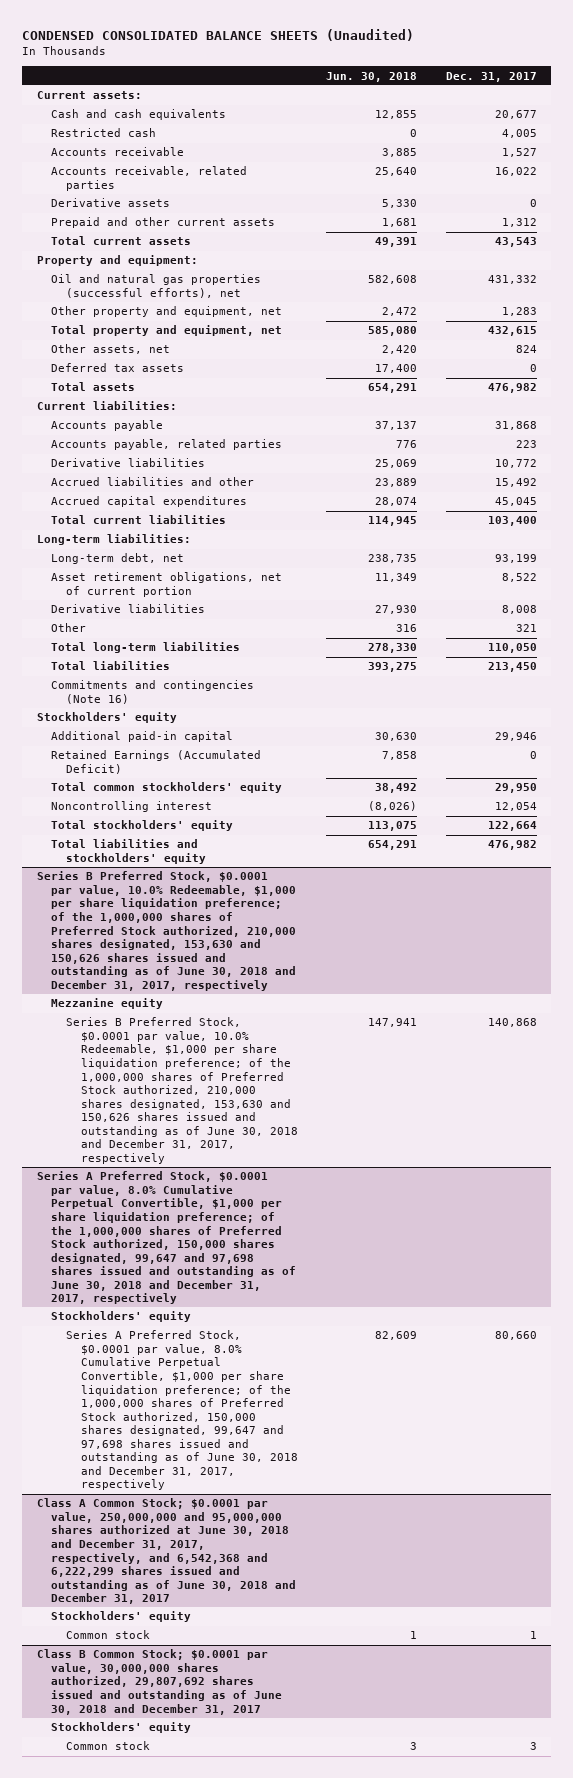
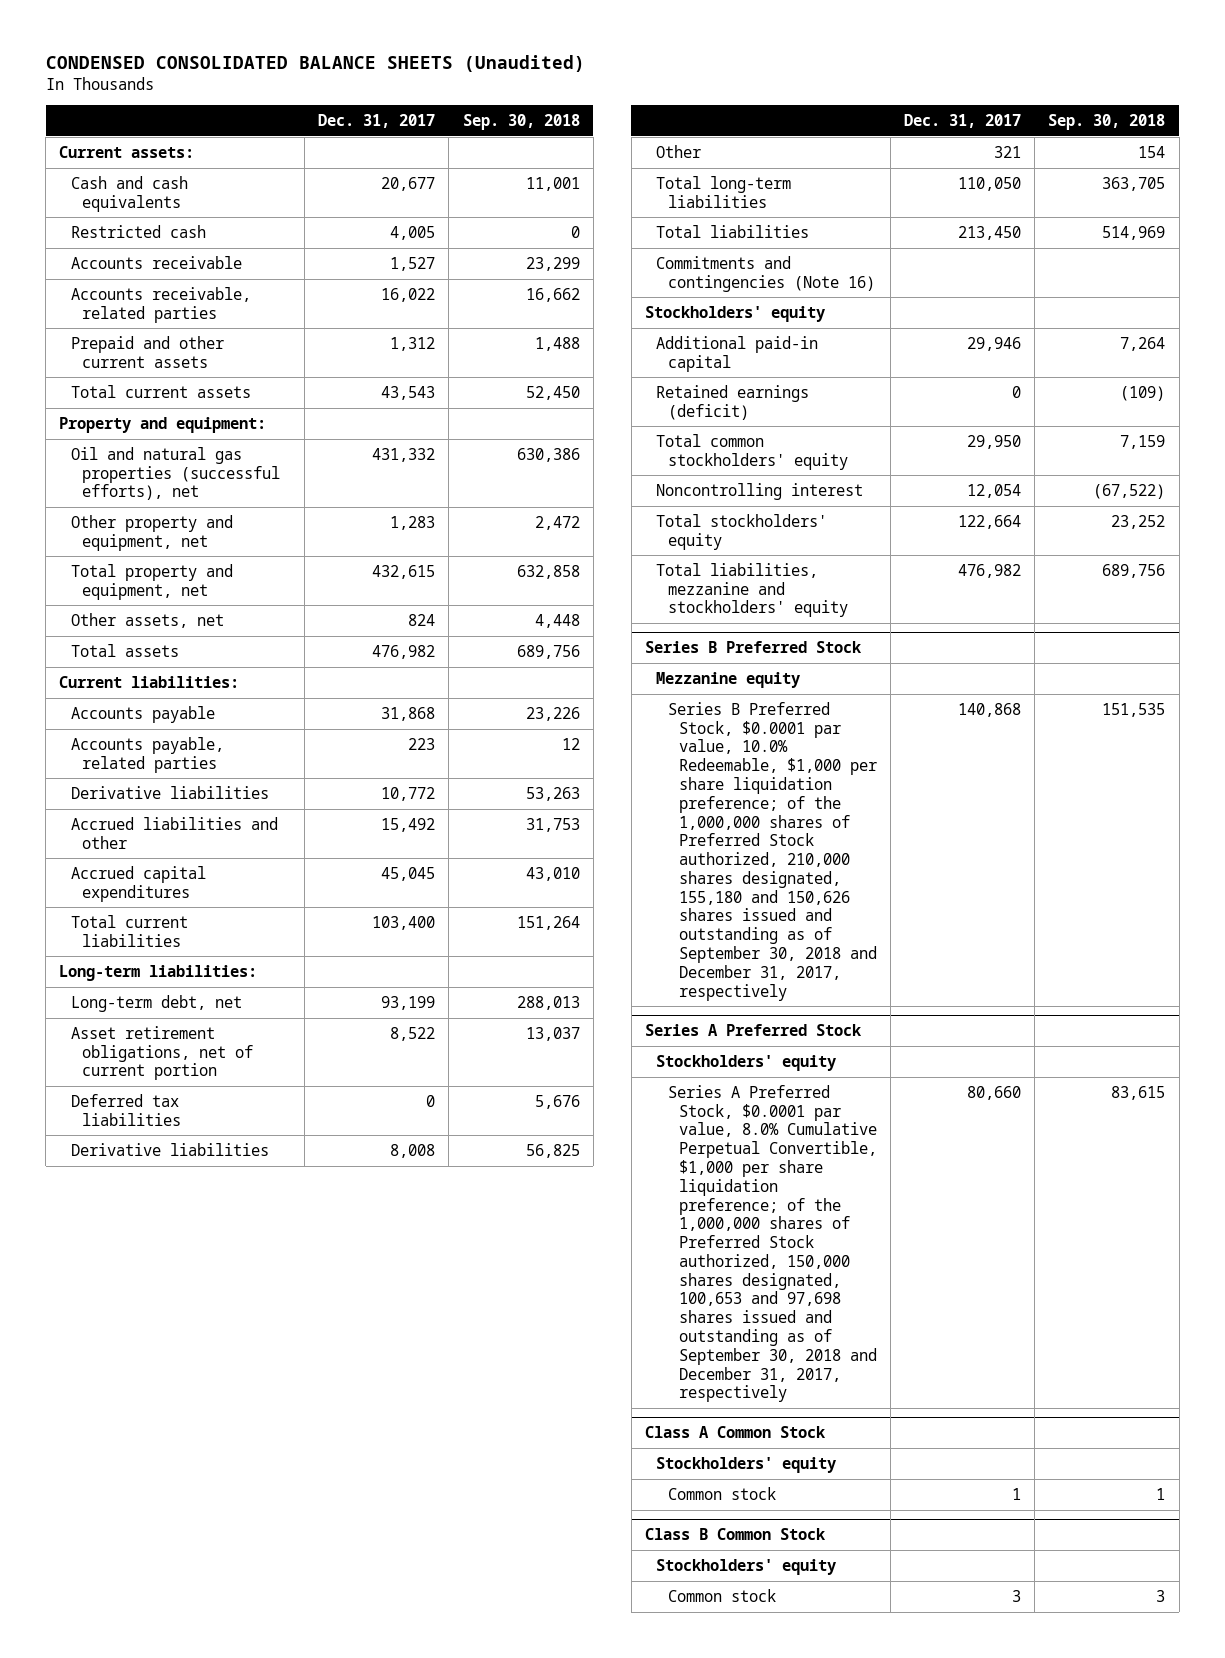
[326,71,418,82] Jun. 30, 2018 -> none
none -> [462,114,580,131] Sep. 30, 2018
[51,198,171,208] Derivative assets -> none
[51,363,185,373] Deferred tax assets -> none
none -> [70,1093,181,1126] Deferred tax liabilities
[51,750,262,774] Retained Earnings (Accumulated Deficit) -> [656,384,810,420] Retained earnings (deficit)
[51,839,207,864] Total liabilities and stockholders' equity -> [656,562,848,618] Total liabilities, mezzanine and stockholders' equity
[36,871,297,991] Series B Preferred Stock, $0.0001 par value, 10.0% Redeemable, $1,000 per share liquidation preference; of the 1,000,000 shares of Preferred Stock authorized, 210,000 shares designated, 153,630 and 150,626 shares issued and outstanding as of June 30, 2018 and December 31, 2017, respectively -> [645,641,863,654] Series B Preferred Stock
[66,1017,298,1164] Series B Preferred Stock, $0.0001 par value, 10.0% Redeemable, $1,000 per share liquidation preference; of the 1,000,000 shares of Preferred Stock authorized, 210,000 shares designated, 153,630 and 150,626 shares issued and outstanding as of June 30, 2018 and December 31, 2017, respectively -> [667,701,878,1001] Series B Preferred Stock, $0.0001 par value, 10.0% Redeemable, $1,000 per share liquidation preference; of the 1,000,000 shares of Preferred Stock authorized, 210,000 shares designated, 155,180 and 150,626 shares issued and outstanding as of September 30, 2018 and December 31, 2017, respectively
[36,1171,297,1305] Series A Preferred Stock, $0.0001 par value, 8.0% Cumulative Perpetual Convertible, $1,000 per share liquidation preference; of the 1,000,000 shares of Preferred Stock authorized, 150,000 shares designated, 99,647 and 97,698 shares issued and outstanding as of June 30, 2018 and December 31, 2017, respectively -> [645,1024,863,1037] Series A Preferred Stock
[66,1330,298,1491] Series A Preferred Stock, $0.0001 par value, 8.0% Cumulative Perpetual Convertible, $1,000 per share liquidation preference; of the 1,000,000 shares of Preferred Stock authorized, 150,000 shares designated, 99,647 and 97,698 shares issued and outstanding as of June 30, 2018 and December 31, 2017, respectively -> [667,1084,878,1403] Series A Preferred Stock, $0.0001 par value, 8.0% Cumulative Perpetual Convertible, $1,000 per share liquidation preference; of the 1,000,000 shares of Preferred Stock authorized, 150,000 shares designated, 100,653 and 97,698 shares issued and outstanding as of September 30, 2018 and December 31, 2017, respectively
[36,1498,297,1605] Class A Common Stock; $0.0001 par value, 250,000,000 and 95,000,000 shares authorized at June 30, 2018 and December 31, 2017, respectively, and 6,542,368 and 6,222,299 shares issued and outstanding as of June 30, 2018 and December 31, 2017 -> [645,1426,827,1439] Class A Common Stock
[36,1649,283,1715] Class B Common Stock; $0.0001 par value, 30,000,000 shares authorized, 29,807,692 shares issued and outstanding as of June 30, 2018 and December 31, 2017 -> [645,1528,827,1541] Class B Common Stock

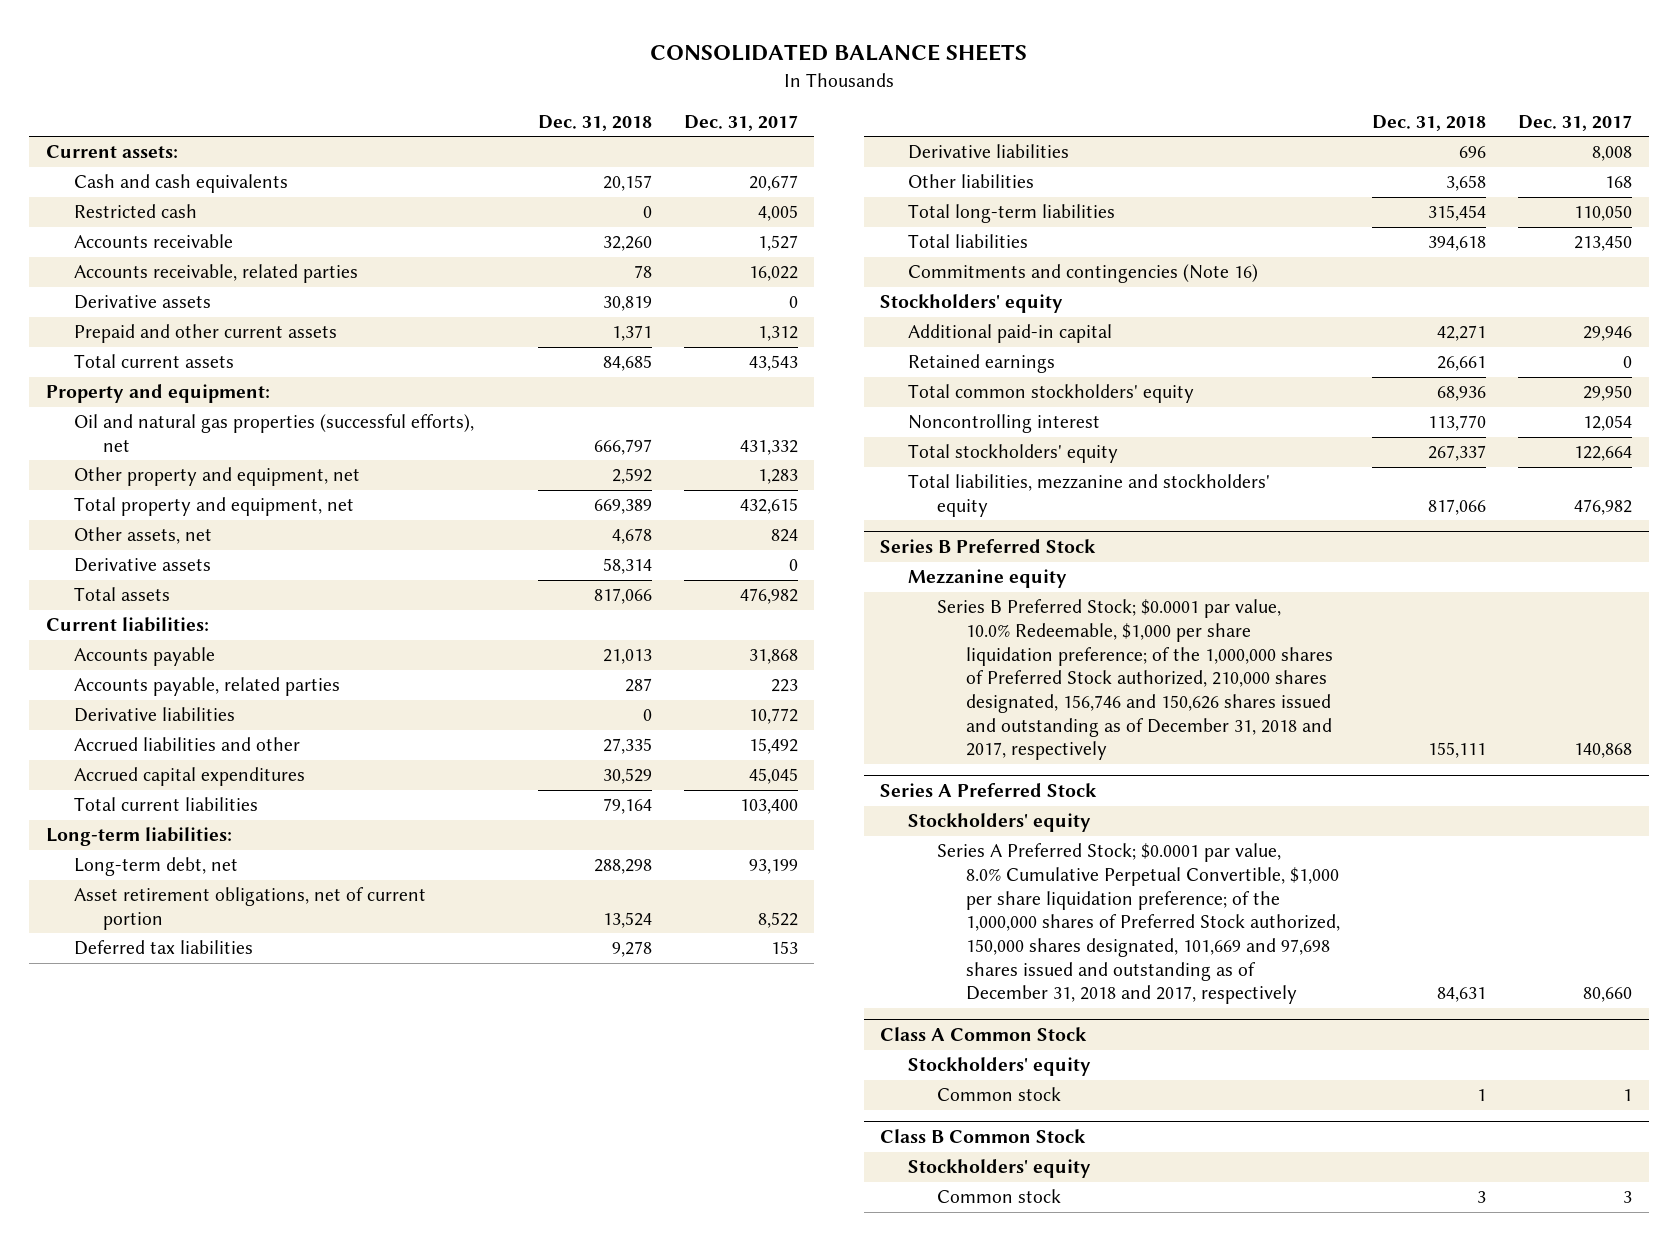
[45,55,585,73] CONDENSED CONSOLIDATED BALANCE SHEETS (Unaudited) -> [649,43,1027,61] CONSOLIDATED BALANCE SHEETS
[462,114,580,131] Sep. 30, 2018 -> none
none -> [537,114,652,131] Dec. 31, 2018
none -> [74,295,212,310] Derivative assets
none -> [74,558,212,573] Derivative assets
[426,1094,436,1107] 0 -> [771,941,799,955] 153
[656,144,702,158] Other -> [908,174,1035,189] Other liabilities
[994,145,1022,158] 321 -> [1605,176,1633,189] 168
[656,384,810,420] Retained earnings (deficit) -> [908,354,1056,374] Retained earnings
[667,701,878,1001] Series B Preferred Stock, $0.0001 par value, 10.0% Redeemable, $1,000 per share liquidation preference; of the 1,000,000 shares of Preferred Stock authorized, 210,000 shares designated, 155,180 and 150,626 shares issued and outstanding as of September 30, 2018 and December 31, 2017, respectively -> [937,599,1333,761] Series B Preferred Stock; $0.0001 par value, 10.0% Redeemable, $1,000 per share liquidation preference; of the 1,000,000 shares of Preferred Stock authorized, 210,000 shares designated, 156,746 and 150,626 shares issued and outstanding as of December 31, 2018 and 2017, respectively
[667,1084,878,1403] Series A Preferred Stock, $0.0001 par value, 8.0% Cumulative Perpetual Convertible, $1,000 per share liquidation preference; of the 1,000,000 shares of Preferred Stock authorized, 150,000 shares designated, 100,653 and 97,698 shares issued and outstanding as of September 30, 2018 and December 31, 2017, respectively -> [937,843,1340,1005] Series A Preferred Stock; $0.0001 par value, 8.0% Cumulative Perpetual Convertible, $1,000 per share liquidation preference; of the 1,000,000 shares of Preferred Stock authorized, 150,000 shares designated, 101,669 and 97,698 shares issued and outstanding as of December 31, 2018 and 2017, respectively

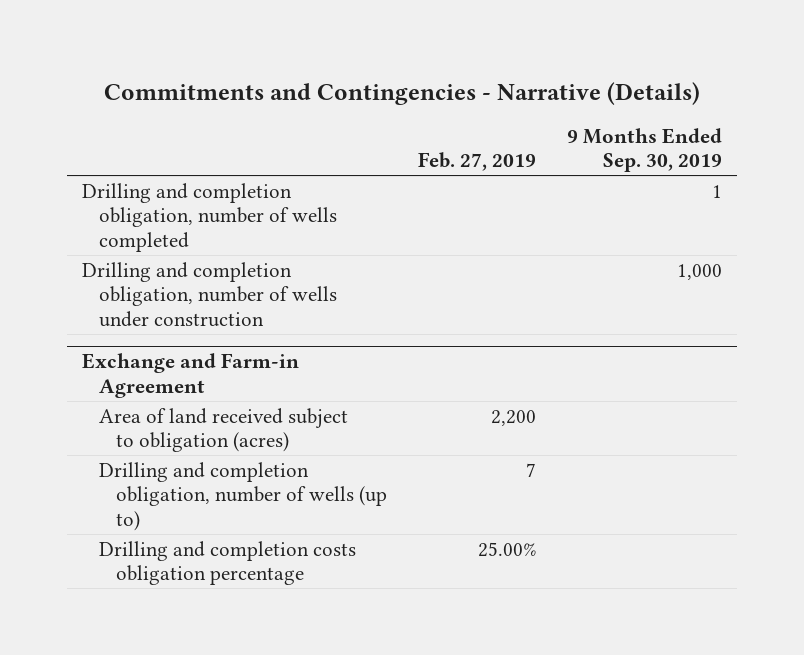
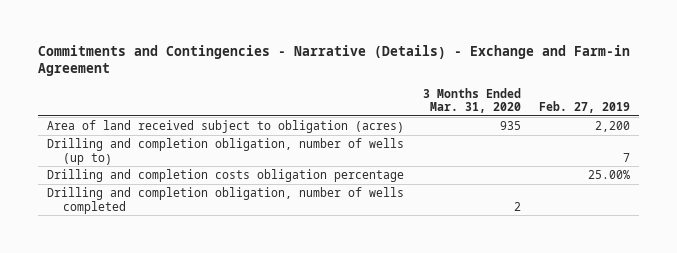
[103,81,700,105] Commitments and Contingencies - Narrative (Details) -> [38,44,631,77] Commitments and Contingencies - Narrative (Details) - Exchange and Farm-in Agreement
[566,127,722,173] 9 Months Ended Sep. 30, 2019 -> none
none -> [422,87,521,114] 3 Months Ended Mar. 31, 2020
[82,261,338,327] Drilling and completion obligation, number of wells under construction -> none
[82,353,300,398] Exchange and Farm-in Agreement -> none
[82,182,338,252] Drilling and completion obligation, number of wells completed -> [47,186,405,214] Drilling and completion obligation, number of wells completed

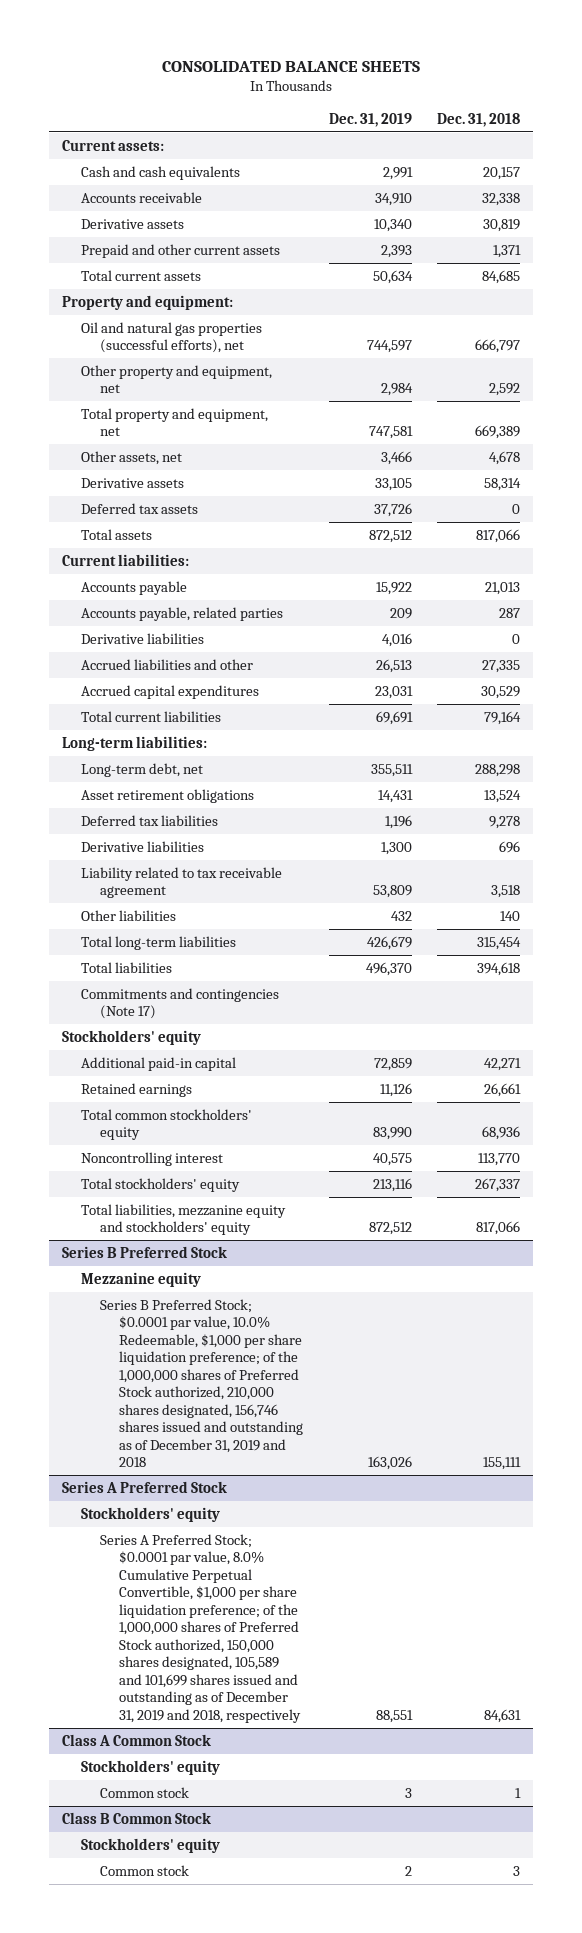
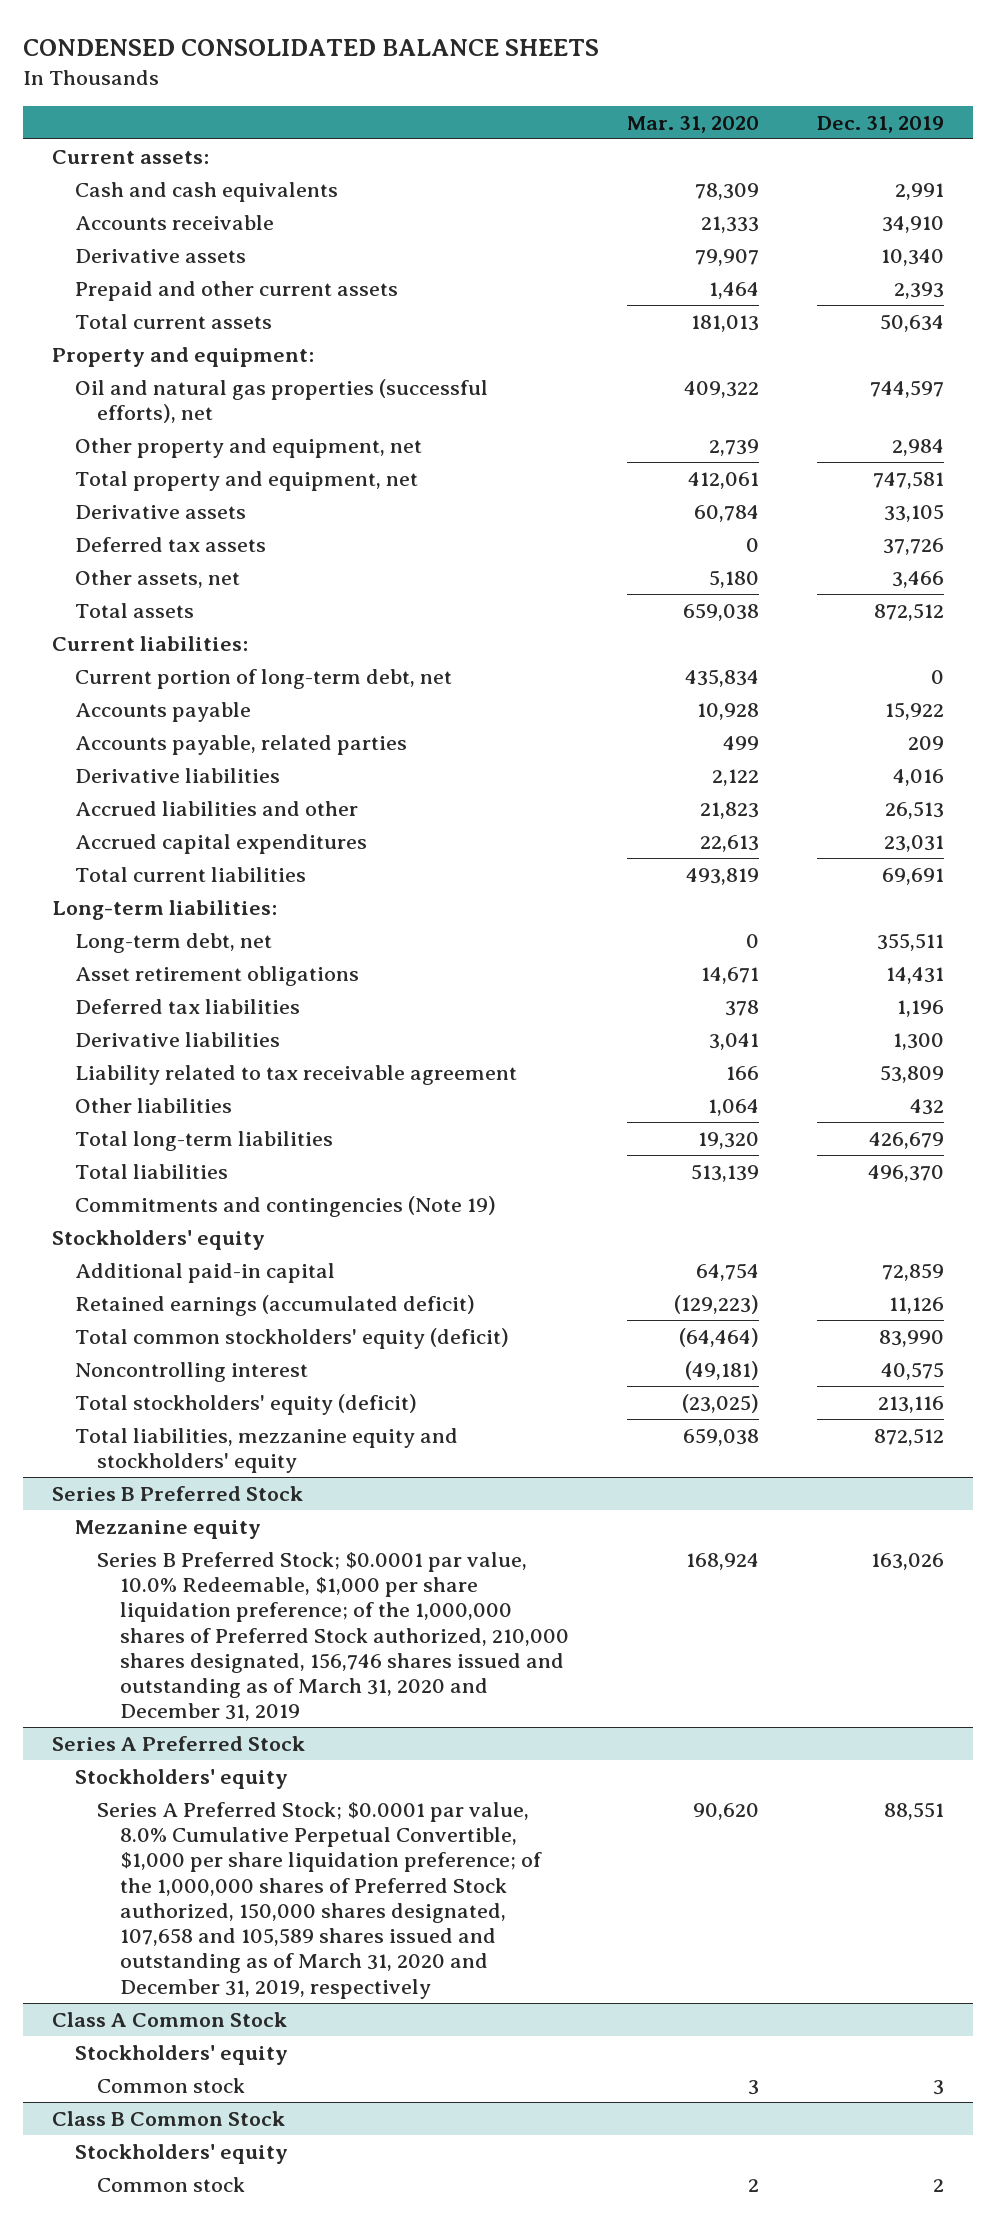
[162,60,421,72] CONSOLIDATED BALANCE SHEETS -> [23,39,600,57] CONDENSED CONSOLIDATED BALANCE SHEETS
[437,112,521,127] Dec. 31, 2018 -> none
none -> [627,115,760,133] Mar. 31, 2020
[81,450,183,465] Other assets, net -> [74,569,240,588] Other assets, net
none -> [74,668,452,689] Current portion of long-term debt, net
[81,987,280,1020] Commitments and contingencies (Note 17) -> [74,1195,496,1217] Commitments and contingencies (Note 19)
[81,1082,193,1097] Retained earnings -> [74,1294,475,1316] Retained earnings (accumulated deficit)
[81,1108,253,1141] Total common stockholders' equity -> [74,1327,509,1349] Total common stockholders' equity (deficit)
[81,1177,241,1192] Total stockholders' equity -> [74,1393,417,1415] Total stockholders' equity (deficit)
[100,1298,304,1468] Series B Preferred Stock; $0.0001 par value, 10.0% Redeemable, $1,000 per share liquidation preference; of the 1,000,000 shares of Preferred Stock authorized, 210,000 shares designated, 156,746 shares issued and outstanding as of December 31, 2019 and 2018 -> [97,1551,569,1722] Series B Preferred Stock; $0.0001 par value, 10.0% Redeemable, $1,000 per share liquidation preference; of the 1,000,000 shares of Preferred Stock authorized, 210,000 shares designated, 156,746 shares issued and outstanding as of March 31, 2020 and December 31, 2019
[100,1533,302,1723] Series A Preferred Stock; $0.0001 par value, 8.0% Cumulative Perpetual Convertible, $1,000 per share liquidation preference; of the 1,000,000 shares of Preferred Stock authorized, 150,000 shares designated, 105,589 and 101,699 shares issued and outstanding as of December 31, 2019 and 2018, respectively -> [97,1801,542,1999] Series A Preferred Stock; $0.0001 par value, 8.0% Cumulative Perpetual Convertible, $1,000 per share liquidation preference; of the 1,000,000 shares of Preferred Stock authorized, 150,000 shares designated, 107,658 and 105,589 shares issued and outstanding as of March 31, 2020 and December 31, 2019, respectively

